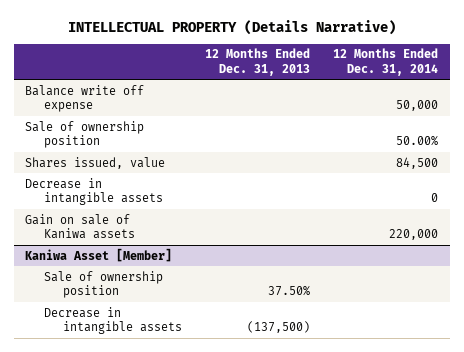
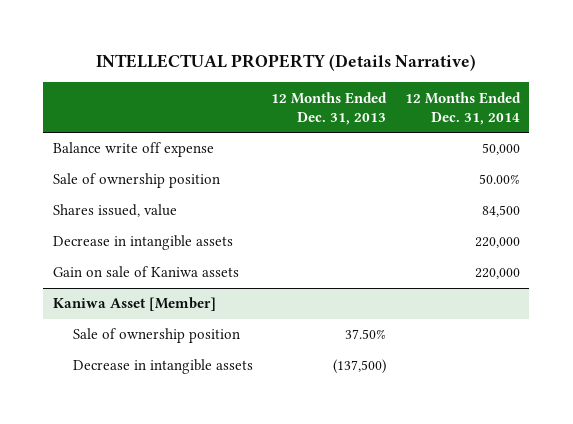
[431,193,439,203] 0 -> [474,237,520,249] 220,000

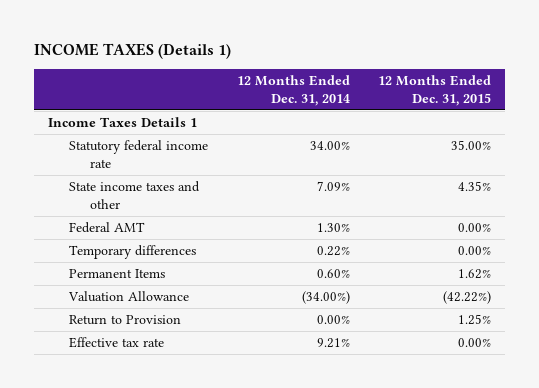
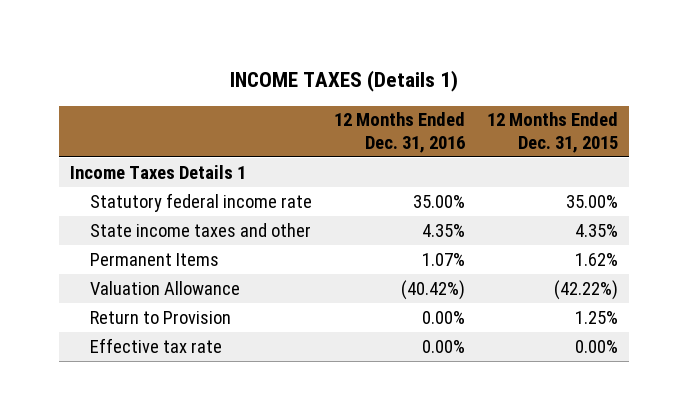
[236,74,350,106] 12 Months Ended Dec. 31, 2014 -> none
none -> [334,112,466,153] 12 Months Ended Dec. 31, 2016
[69,222,146,234] Federal AMT -> none
[69,245,197,260] Temporary differences -> none

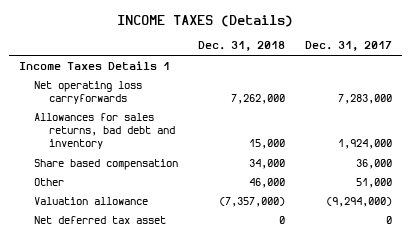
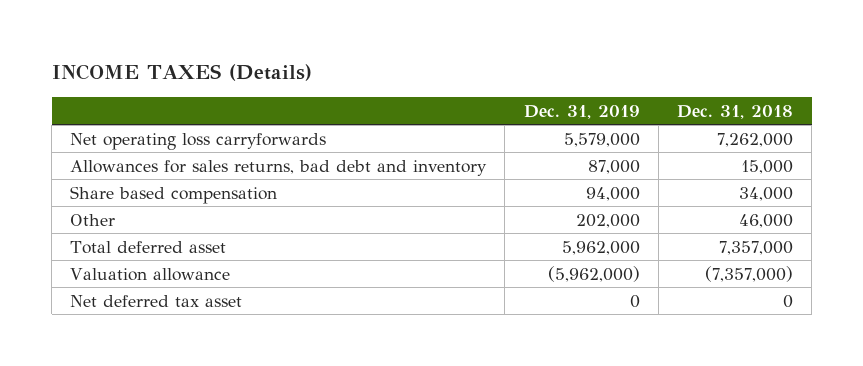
[304,41,392,52] Dec. 31, 2017 -> none
none -> [523,104,640,119] Dec. 31, 2019
[18,60,170,70] Income Taxes Details 1 -> none
none -> [70,240,227,254] Total deferred asset

